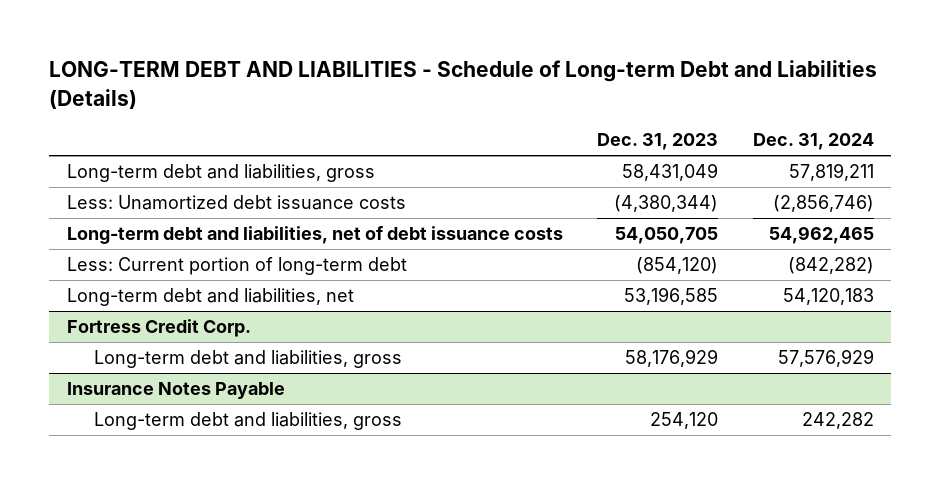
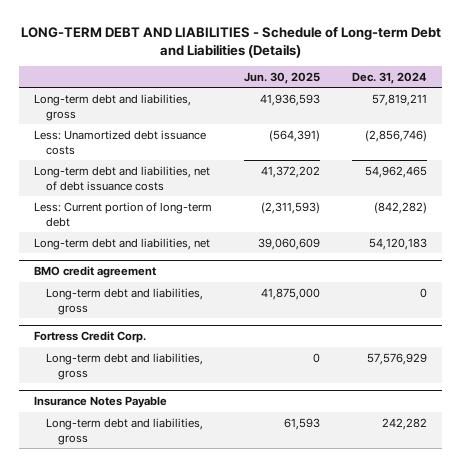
[597,132,719,150] Dec. 31, 2023 -> none
none -> [244,71,321,84] Jun. 30, 2025
none -> [34,266,157,279] BMO credit agreement
none -> [46,287,204,315] Long-term debt and liabilities, gross

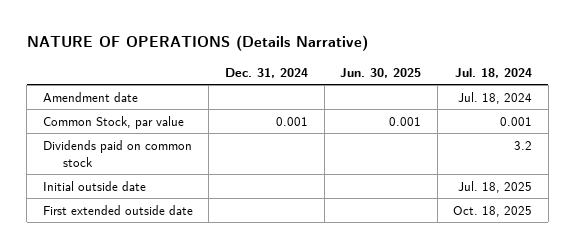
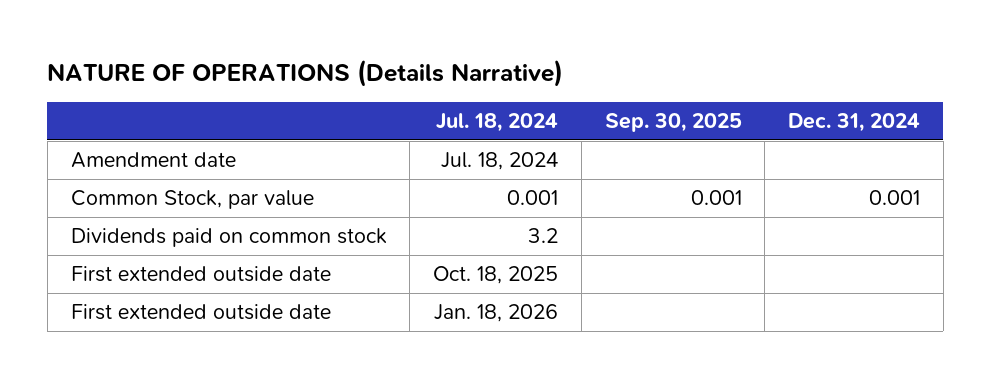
[340,67,422,78] Jun. 30, 2025 -> none
none -> [604,113,742,133] Sep. 30, 2025
[42,180,146,191] Initial outside date -> none
none -> [70,304,331,321] First extended outside date

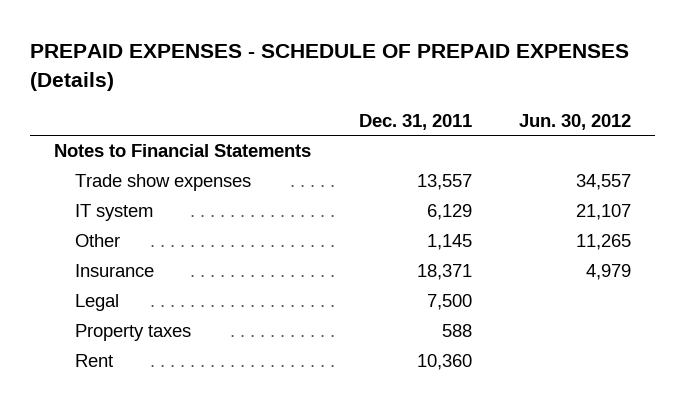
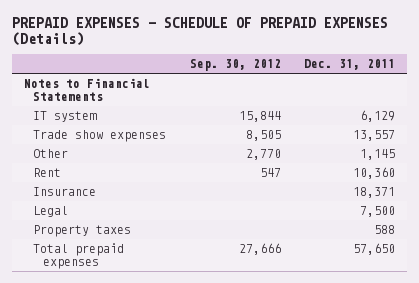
[519,113,632,130] Jun. 30, 2012 -> none
none -> [189,59,281,72] Sep. 30, 2012
[75,174,252,192] Trade show expenses -> [33,130,167,143] Trade show expenses
[75,354,114,368] Rent -> [33,168,62,178] Rent
none -> [33,243,125,270] Total prepaid expenses

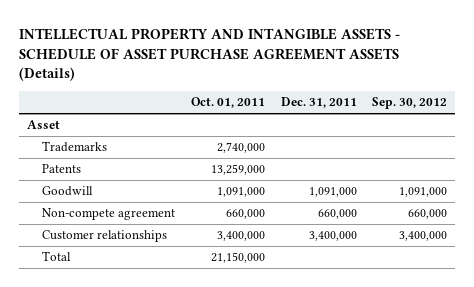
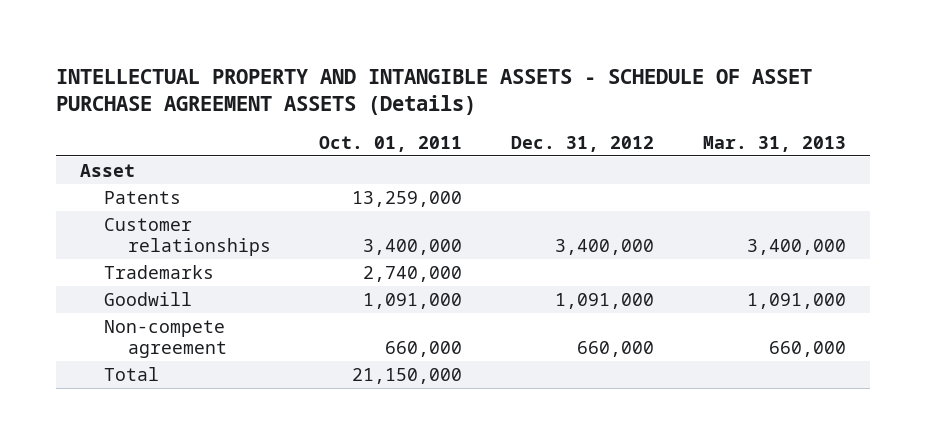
[280,97,357,109] Dec. 31, 2011 -> none
[372,97,448,110] Sep. 30, 2012 -> none
none -> [510,135,654,152] Dec. 31, 2012
none -> [702,135,846,152] Mar. 31, 2013
[41,230,167,243] Customer relationships -> [103,217,271,256] Customer relationships
[41,141,107,153] Trademarks -> [103,264,214,279] Trademarks

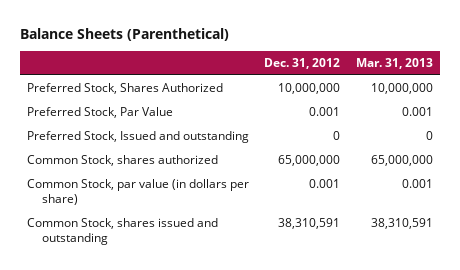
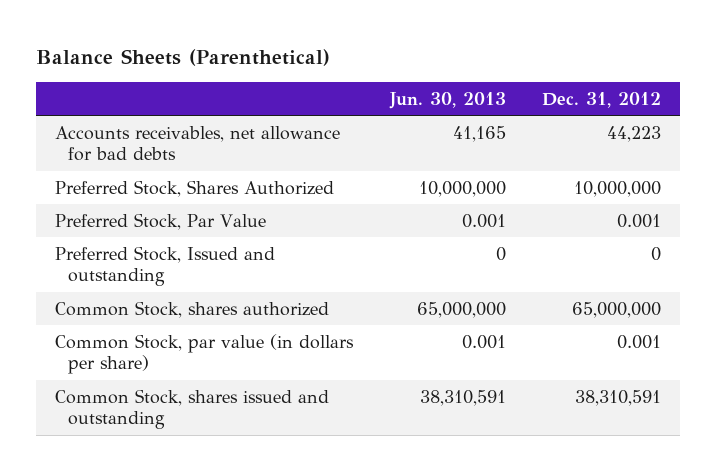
[355,58,433,70] Mar. 31, 2013 -> none
none -> [388,92,506,110] Jun. 30, 2013
none -> [54,125,340,162] Accounts receivables, net allowance for bad debts

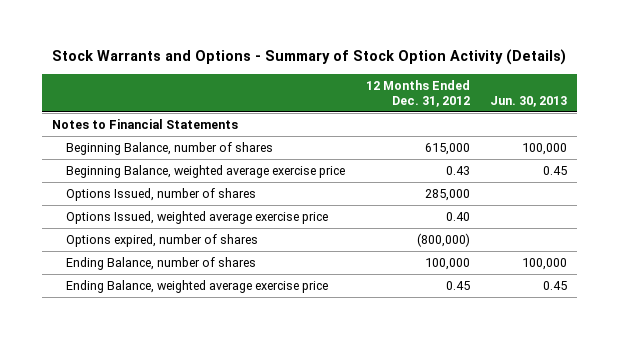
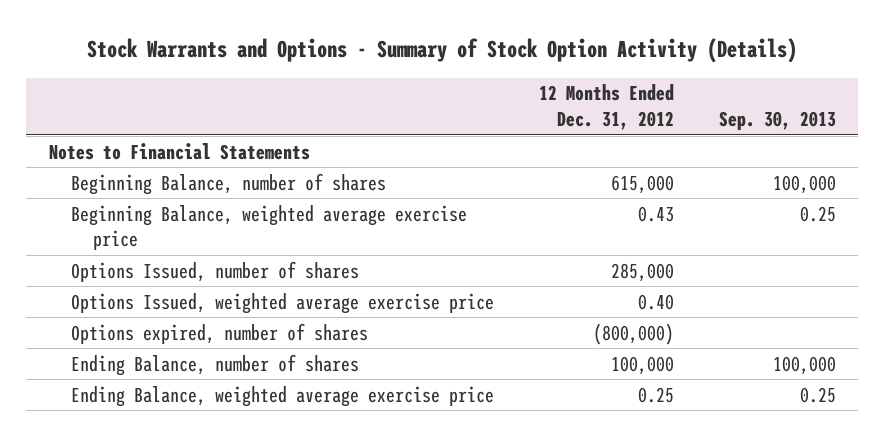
[489,96,567,108] Jun. 30, 2013 -> none
none -> [718,110,836,130] Sep. 30, 2013
[445,280,470,290] 0.45 -> [637,386,674,403] 0.25

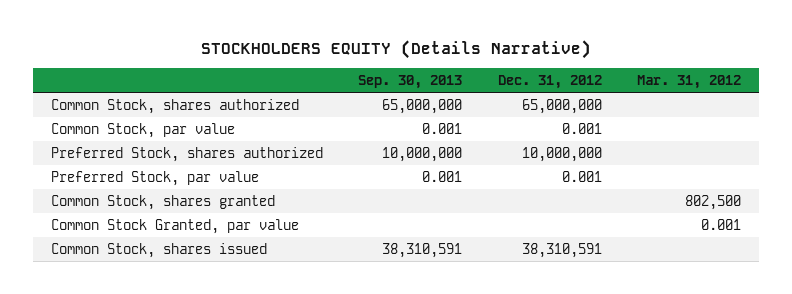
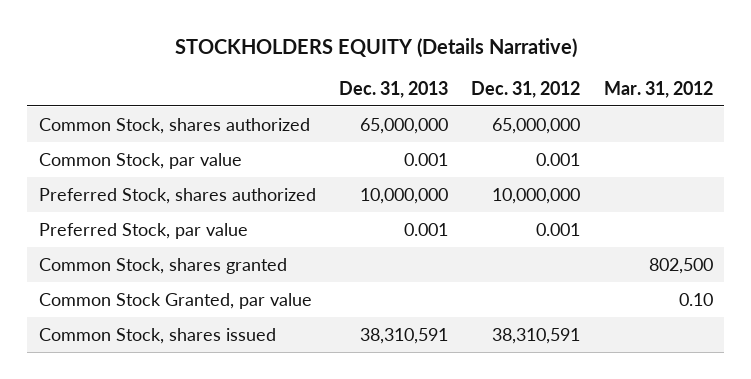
[358,75,463,90] Sep. 30, 2013 -> none
none -> [339,80,449,98] Dec. 31, 2013
[701,218,742,230] 0.001 -> [678,292,713,306] 0.10

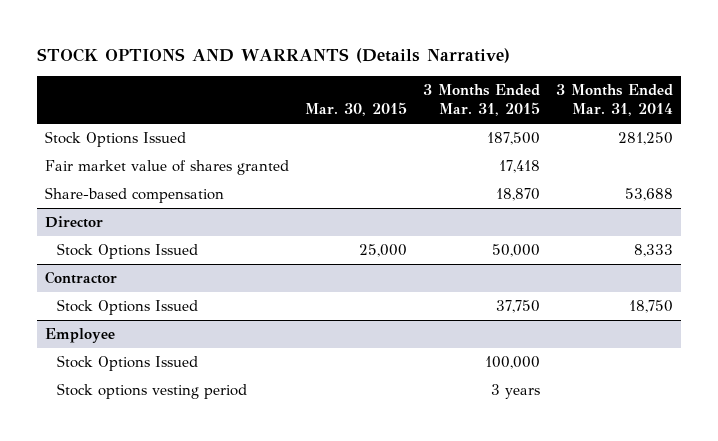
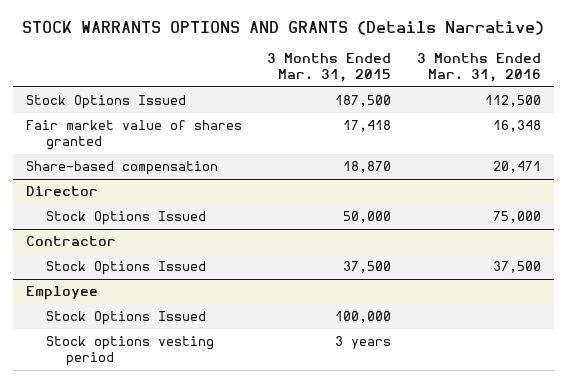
[37,47,511,63] STOCK OPTIONS AND WARRANTS (Details Narrative) -> [22,20,545,35] STOCK WARRANTS OPTIONS AND GRANTS (Details Narrative)
[305,102,408,117] Mar. 30, 2015 -> none
[555,84,673,117] 3 Months Ended Mar. 31, 2014 -> none
none -> [416,53,541,83] 3 Months Ended Mar. 31, 2016
[496,300,541,314] 37,750 -> [343,261,392,274] 37,500

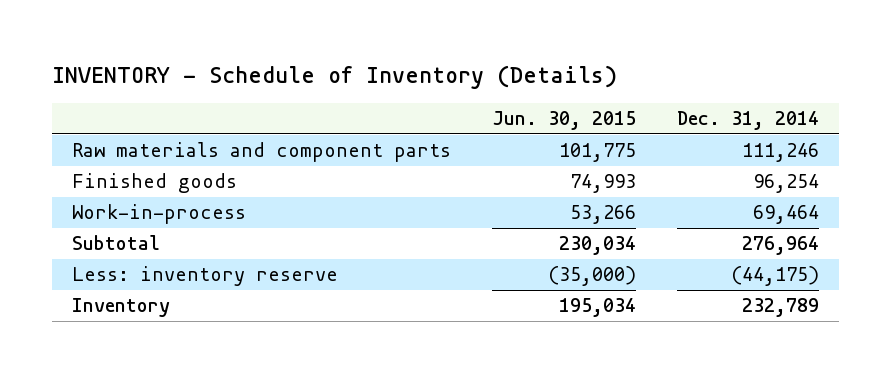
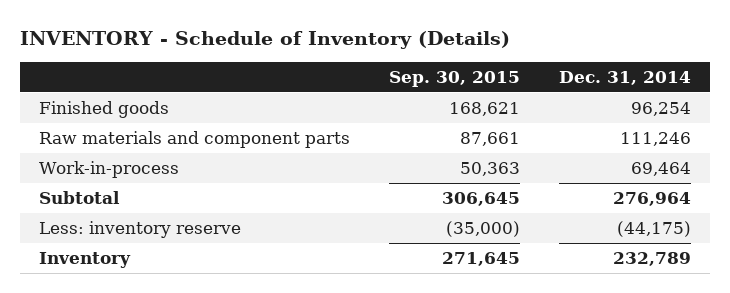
[492,111,637,131] Jun. 30, 2015 -> none
none -> [388,70,520,87] Sep. 30, 2015
[72,142,452,163] Raw materials and component parts -> [38,130,350,148] Raw materials and component parts

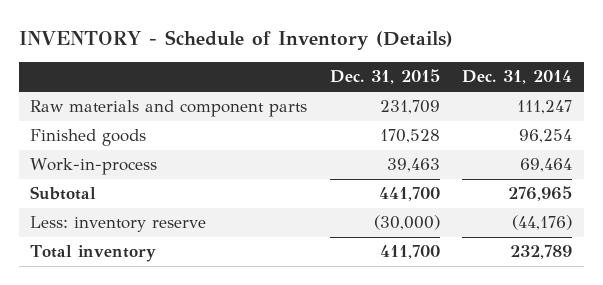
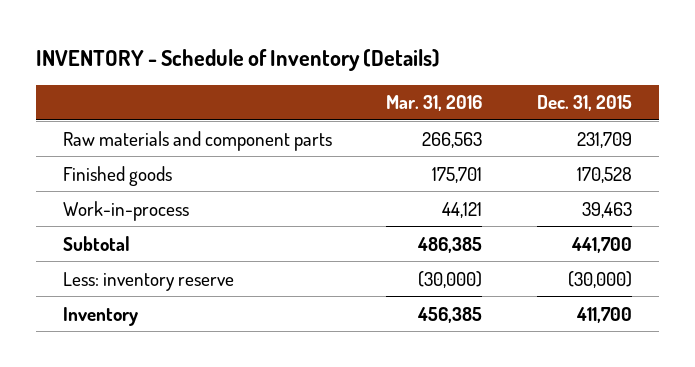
[462,70,573,85] Dec. 31, 2014 -> none
none -> [386,95,483,112] Mar. 31, 2016
[30,245,157,263] Total inventory -> [63,306,139,326] Inventory

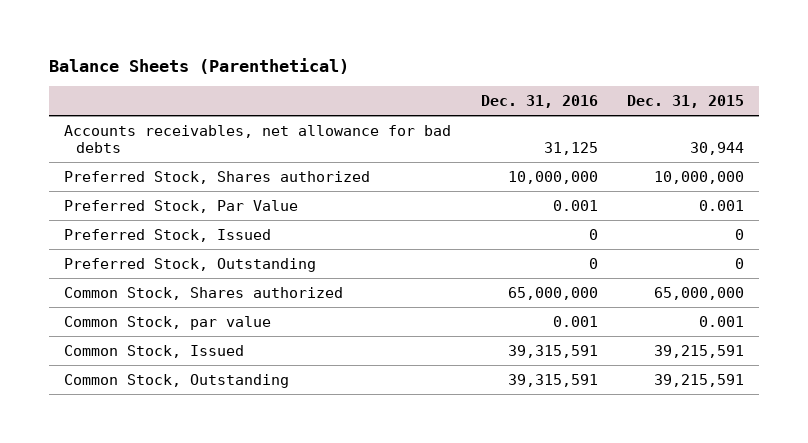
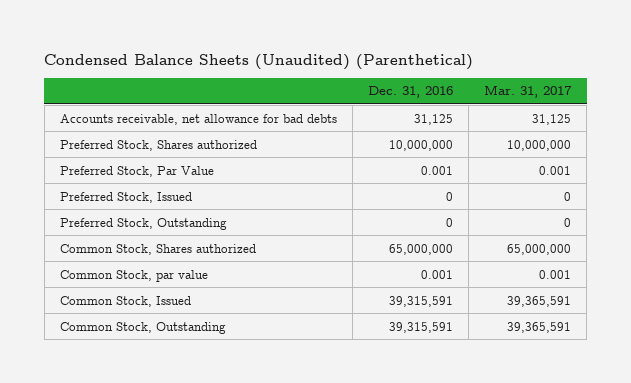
[48,57,349,74] Balance Sheets (Parenthetical) -> [44,53,474,70] Condensed Balance Sheets (Unaudited) (Parenthetical)
[627,95,745,109] Dec. 31, 2015 -> none
none -> [484,85,573,99] Mar. 31, 2017
[63,124,451,153] Accounts receivables, net allowance for bad debts -> [59,113,337,125] Accounts receivable, net allowance for bad debts

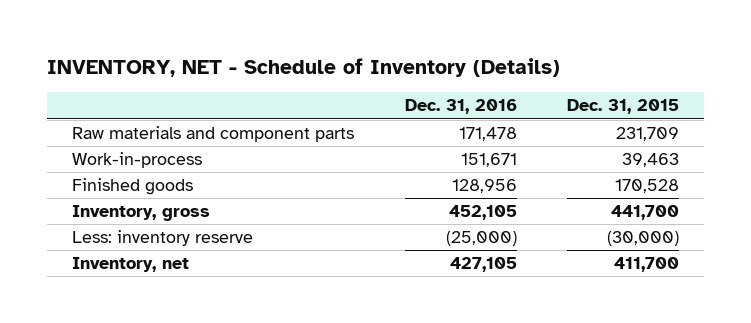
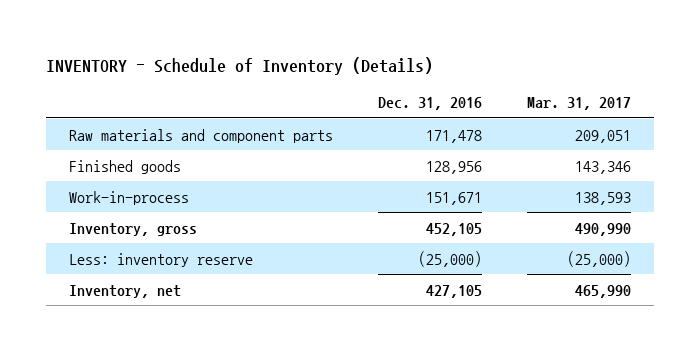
[46,58,560,78] INVENTORY, NET - Schedule of Inventory (Details) -> [46,56,434,75] INVENTORY - Schedule of Inventory (Details)
[566,99,679,115] Dec. 31, 2015 -> none
none -> [527,96,632,110] Mar. 31, 2017
[72,152,203,169] Work-in-process -> [68,190,189,205] Work-in-process

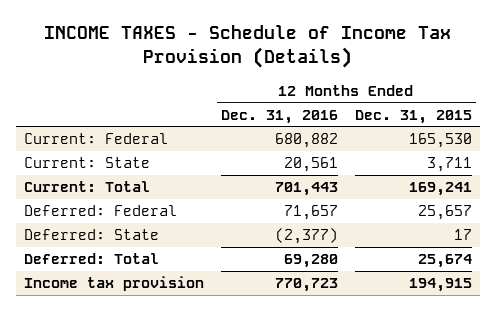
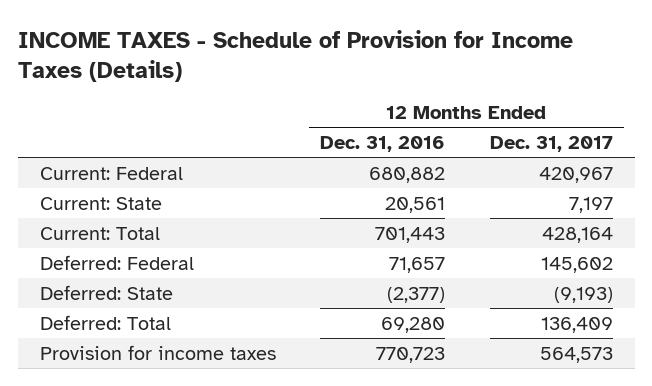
[43,25,451,68] INCOME TAXES - Schedule of Income Tax Provision (Details) -> [17,29,573,83] INCOME TAXES - Schedule of Provision for Income Taxes (Details)
[354,109,472,124] Dec. 31, 2015 -> none
none -> [489,136,613,153] Dec. 31, 2017
[24,276,205,292] Income tax provision -> [39,344,276,360] Provision for income taxes

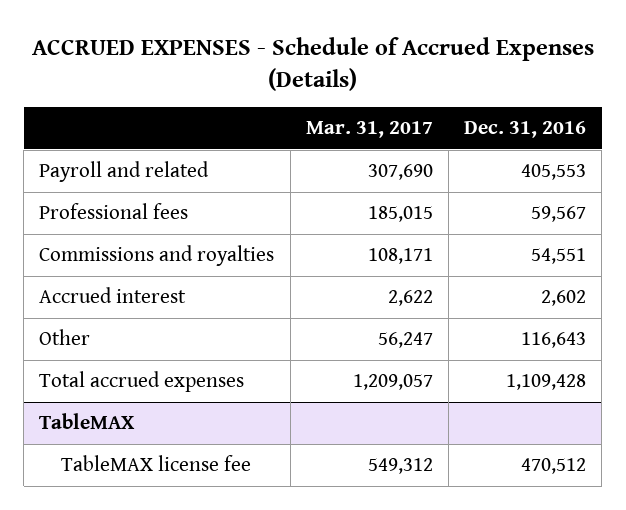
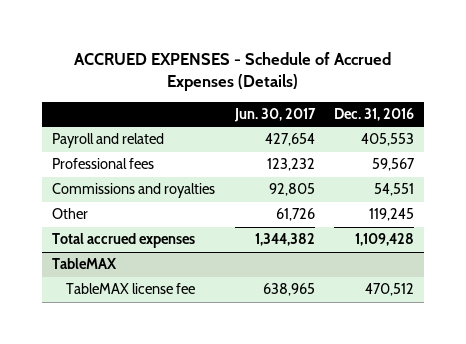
[305,120,433,138] Mar. 31, 2017 -> none
none -> [233,107,316,122] Jun. 30, 2017
[39,287,187,304] Accrued interest -> none
[521,332,587,349] 116,643 -> [369,208,415,222] 119,245

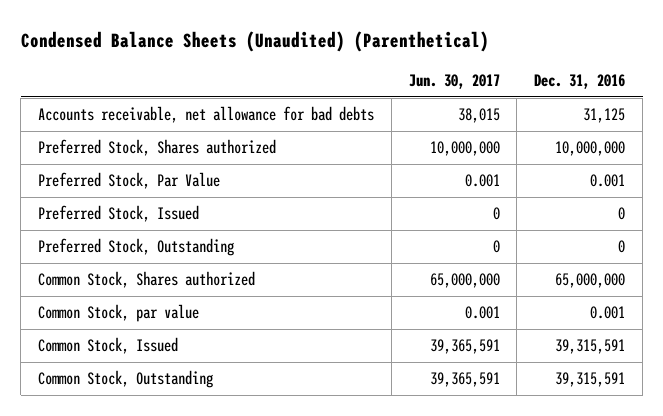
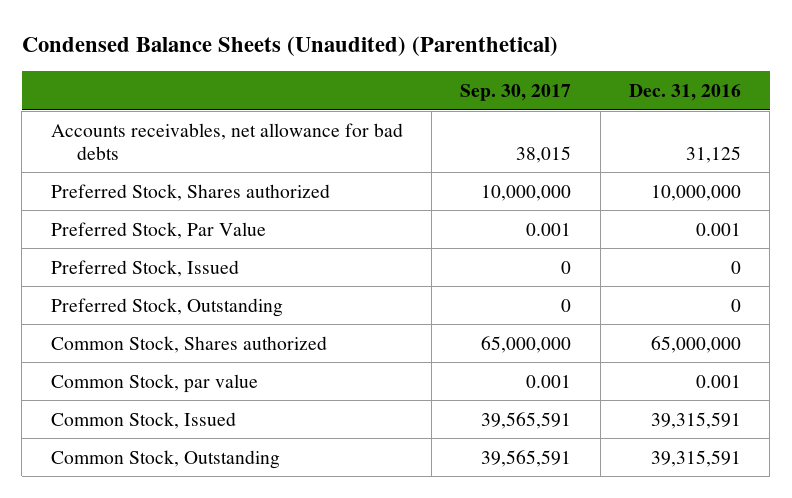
[408,73,500,89] Jun. 30, 2017 -> none
none -> [460,84,572,102] Sep. 30, 2017
[38,106,375,124] Accounts receivable, net allowance for bad debts -> [50,122,403,160] Accounts receivables, net allowance for bad debts

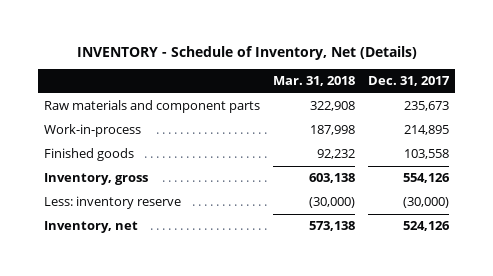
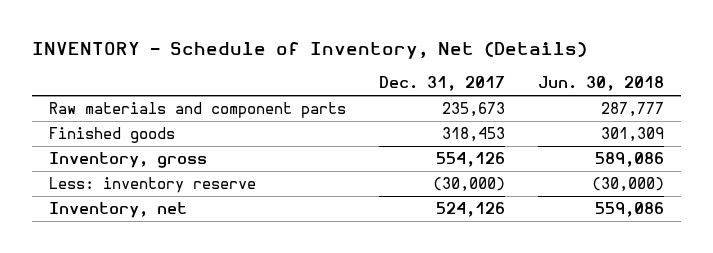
[273,76,356,87] Mar. 31, 2018 -> none
none -> [538,76,665,92] Jun. 30, 2018
[44,124,142,138] Work-in-process -> none
[404,149,450,160] 103,558 -> [442,127,506,143] 318,453

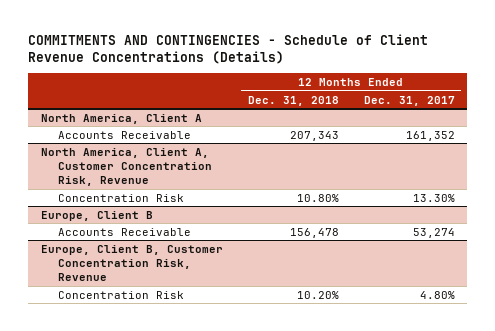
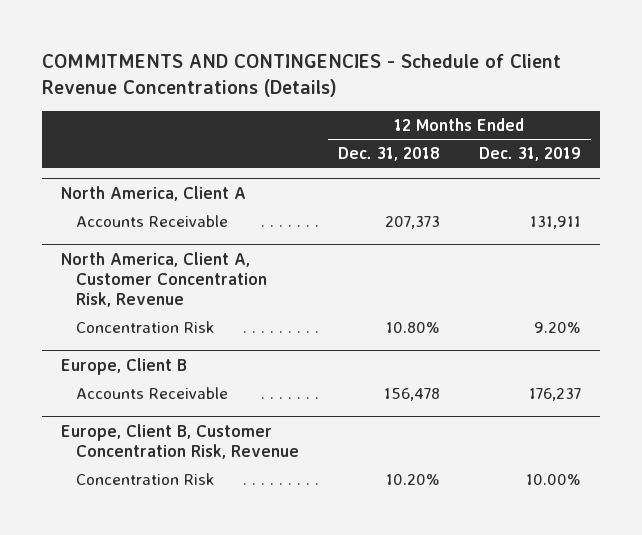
[363,95,455,106] Dec. 31, 2017 -> none
none -> [478,147,581,162] Dec. 31, 2019
[289,130,339,141] 207,343 -> [384,215,440,229] 207,373

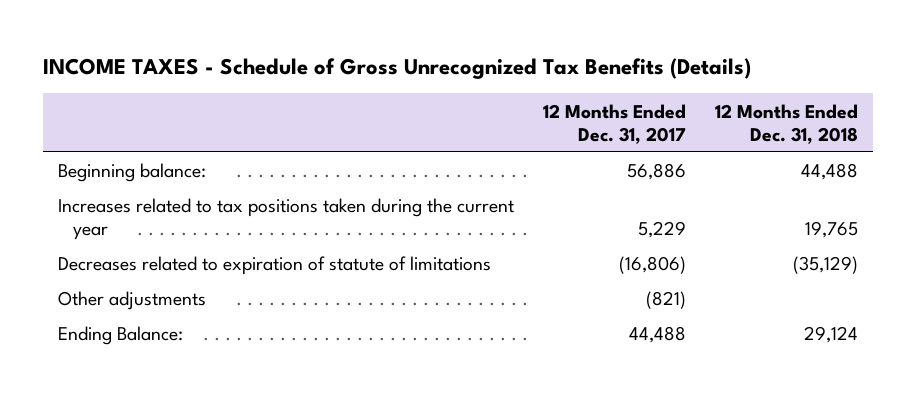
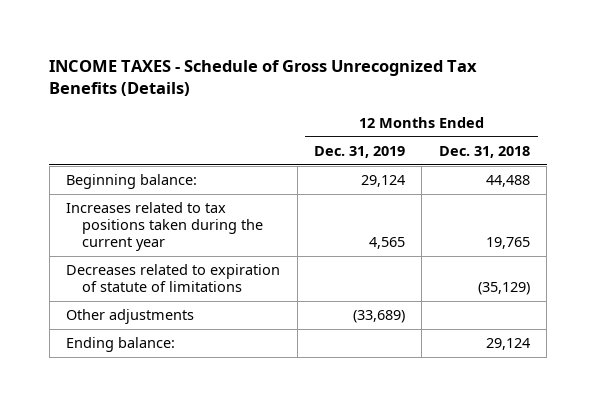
[543,103,687,144] 12 Months Ended Dec. 31, 2017 -> none
none -> [313,145,405,158] Dec. 31, 2019
[57,326,183,346] Ending Balance: -> [66,337,176,353] Ending balance:

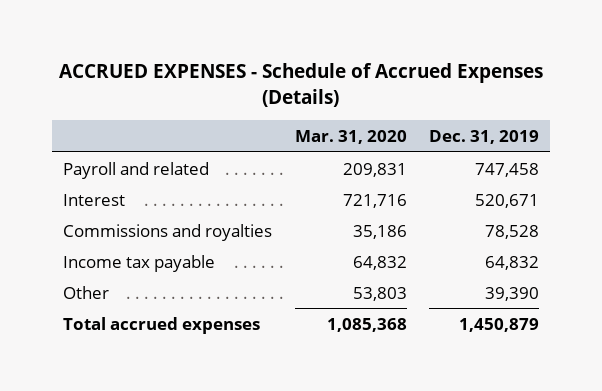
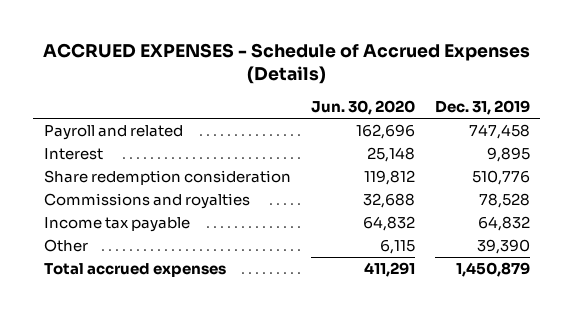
[294,129,407,144] Mar. 31, 2020 -> none
none -> [310,100,415,116] Jun. 30, 2020
[474,193,539,208] 520,671 -> [486,146,530,162] 9,895
none -> [43,169,291,185] Share redemption consideration

